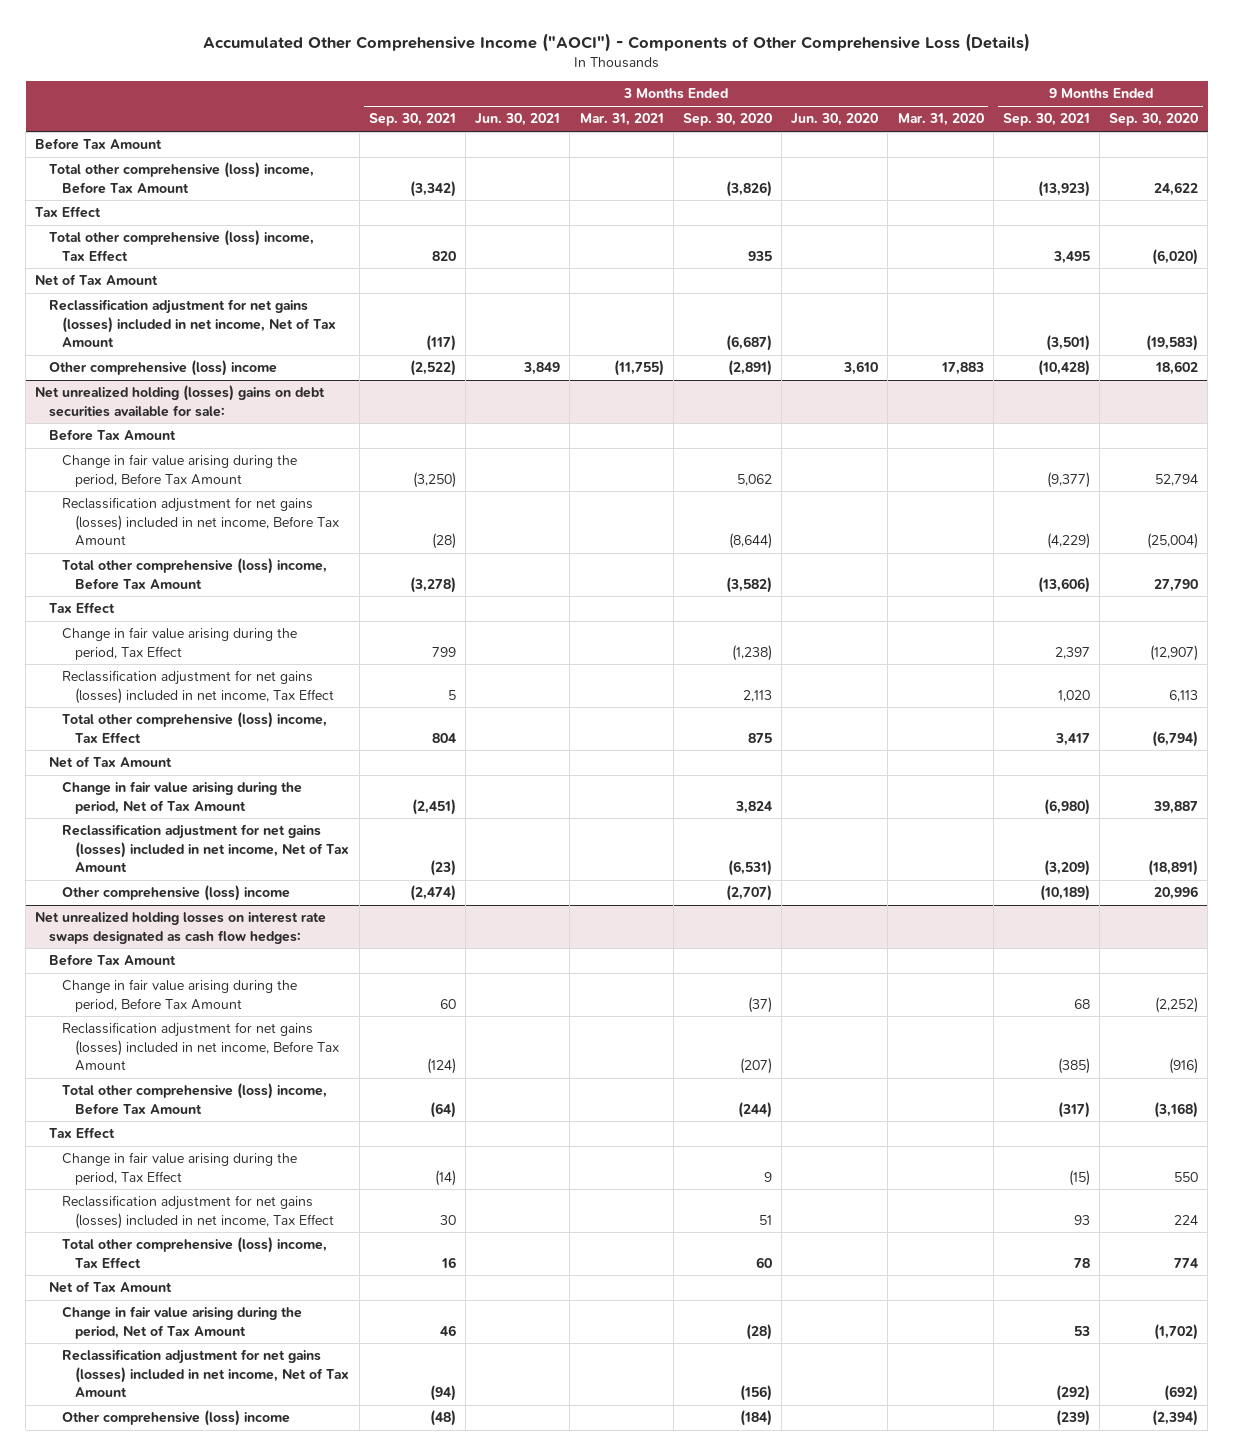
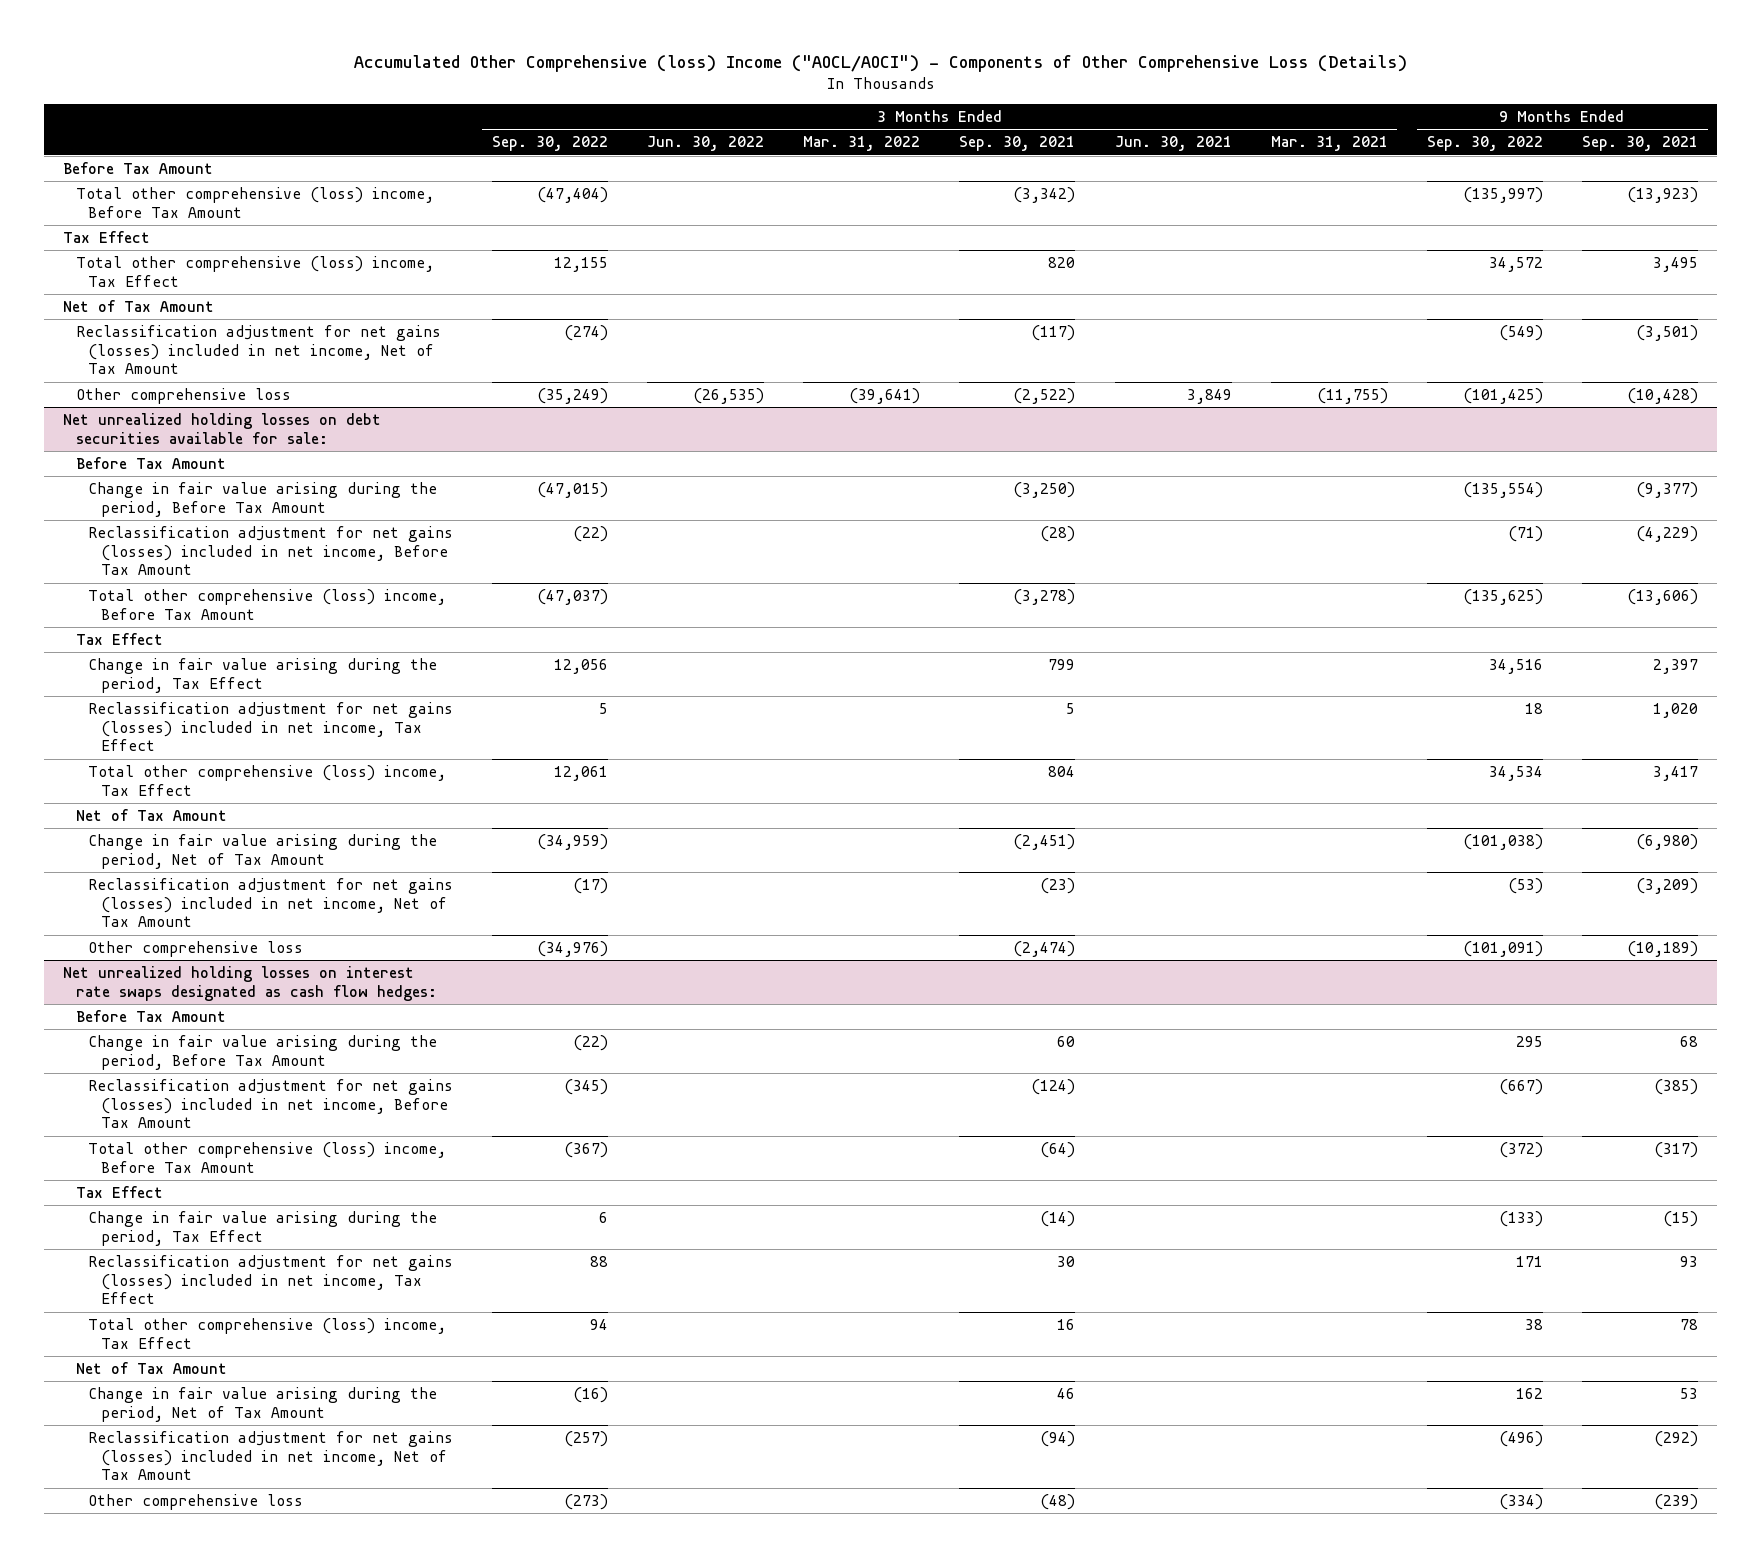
[202,32,1030,52] Accumulated Other Comprehensive Income ("AOCI") - Components of Other Comprehensive Loss (Details) -> [353,54,1407,72] Accumulated Other Comprehensive (loss) Income ("AOCL/AOCI") - Components of Other Comprehensive Loss (Details)
[682,113,772,127] Sep. 30, 2020 -> none
[791,113,879,127] Jun. 30, 2020 -> none
[897,113,984,127] Mar. 31, 2020 -> none
[1109,113,1199,127] Sep. 30, 2020 -> none
none -> [492,136,609,152] Sep. 30, 2022
none -> [647,136,765,152] Jun. 30, 2022
none -> [803,136,921,152] Mar. 31, 2022
none -> [1426,136,1543,152] Sep. 30, 2022
[48,360,277,377] Other comprehensive (loss) income -> [75,388,291,405] Other comprehensive loss
[35,385,326,417] Net unrealized holding (losses) gains on debt securities available for sale: -> [63,413,382,444] Net unrealized holding losses on debt securities available for sale:
[62,885,291,902] Other comprehensive (loss) income -> [88,941,304,958] Other comprehensive loss
[62,1410,291,1427] Other comprehensive (loss) income -> [88,1494,304,1511] Other comprehensive loss

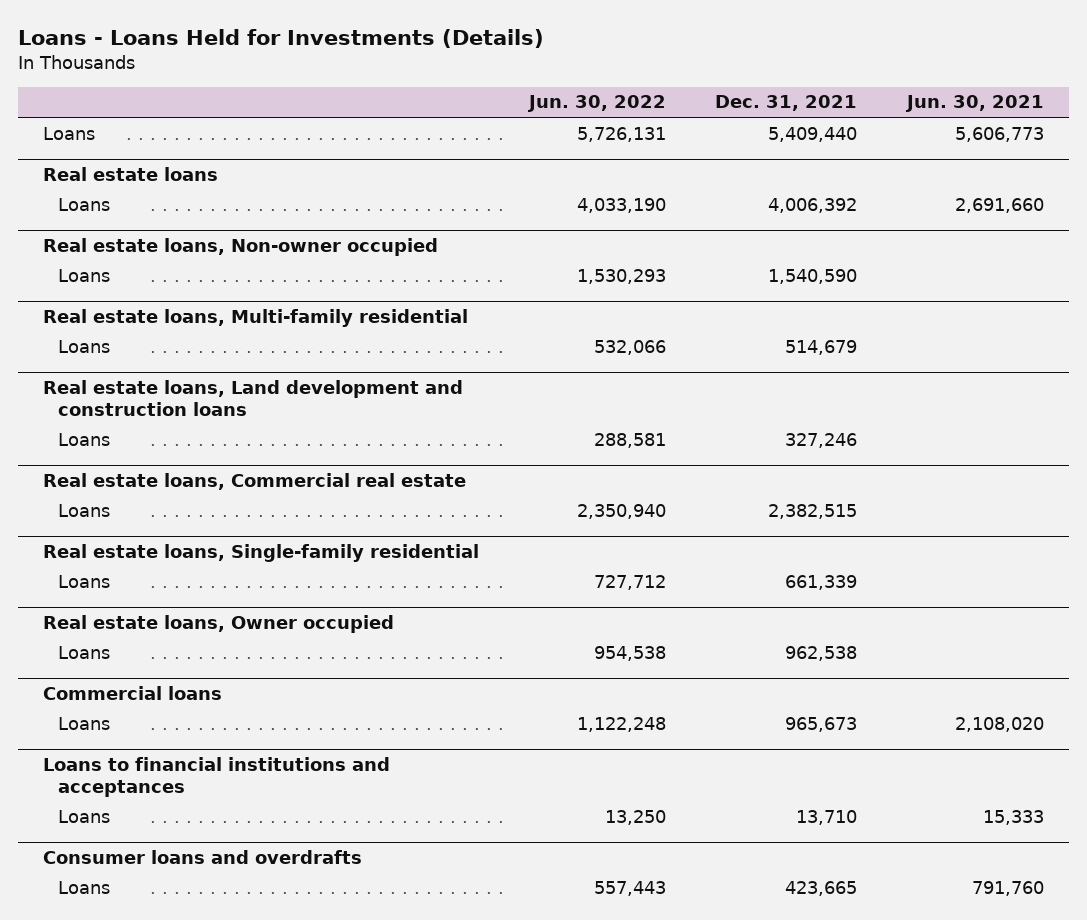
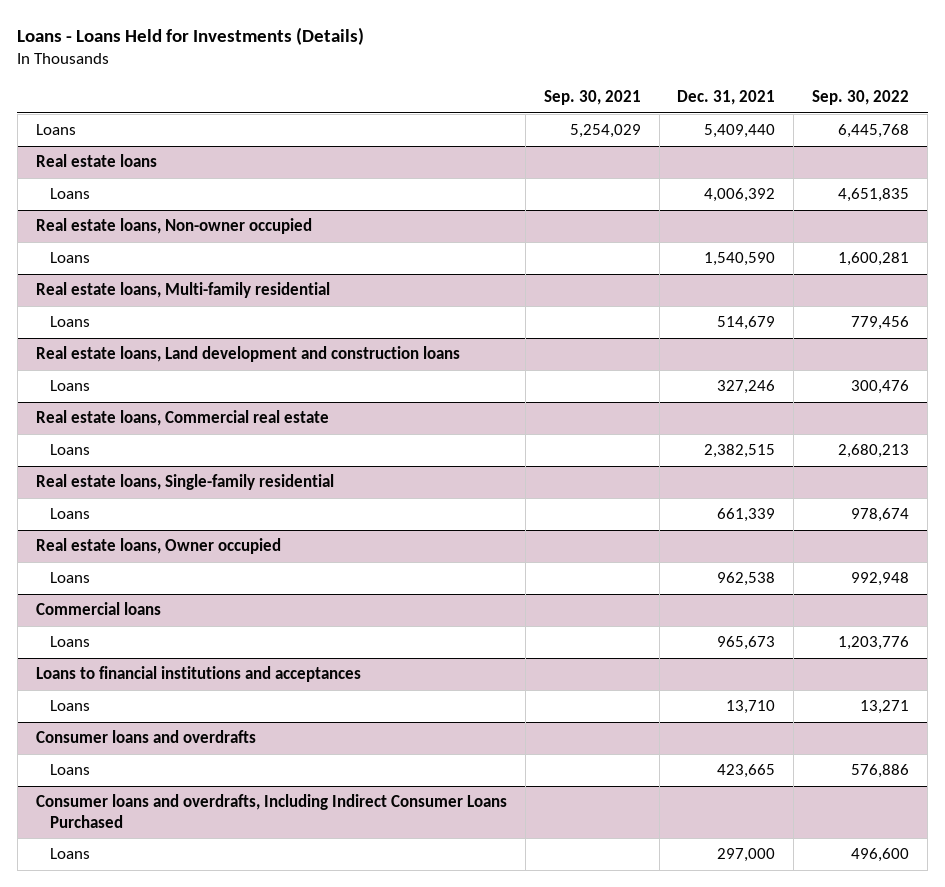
[526,95,666,113] Jun. 30, 2022 -> none
[905,95,1045,113] Jun. 30, 2021 -> none
none -> [543,90,641,106] Sep. 30, 2021
none -> [812,90,910,106] Sep. 30, 2022
none -> [35,794,507,828] Consumer loans and overdrafts, Including Indirect Consumer Loans Purchased
none -> [50,848,91,860] Loans

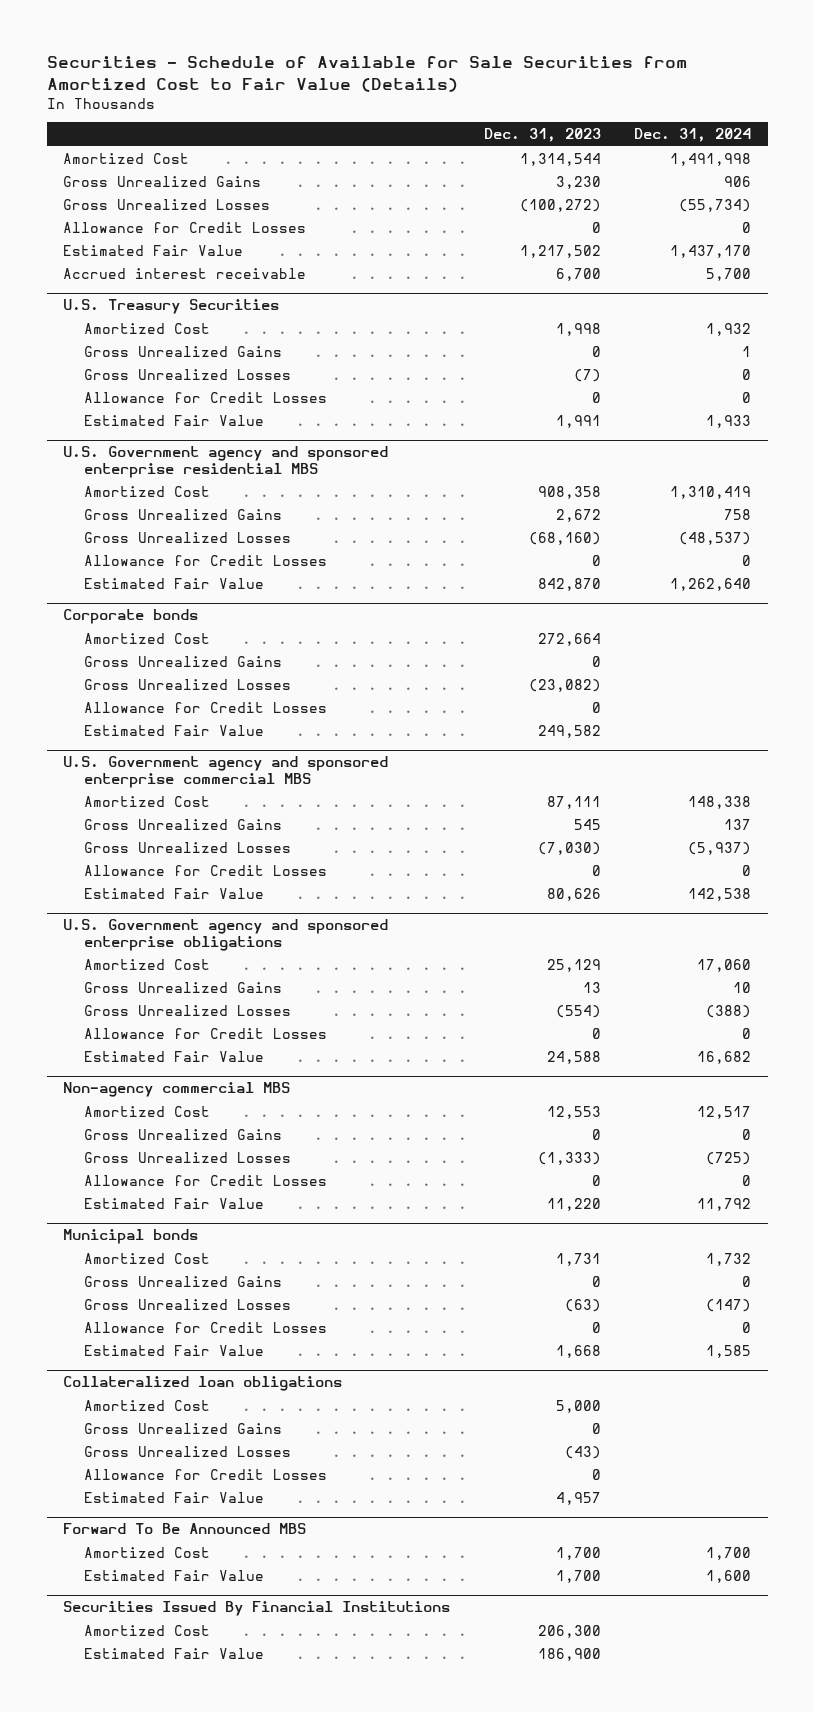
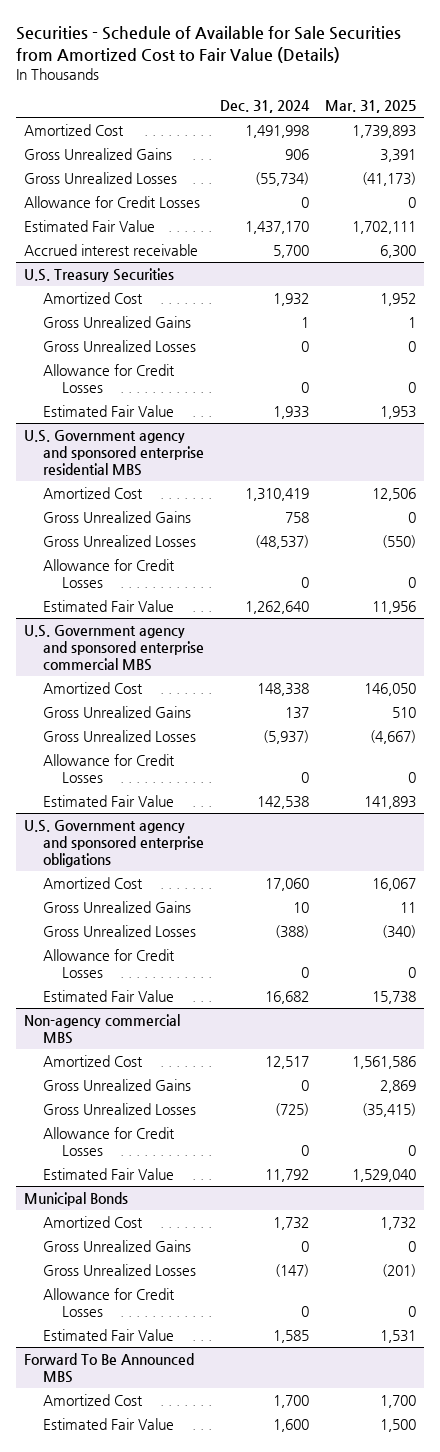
[483,128,601,143] Dec. 31, 2023 -> none
none -> [324,100,416,114] Mar. 31, 2025
[63,609,199,625] Corporate bonds -> none
[83,632,210,644] Amortized Cost -> none
[83,655,282,667] Gross Unrealized Gains -> none
[83,678,291,690] Gross Unrealized Losses -> none
[83,701,327,713] Allowance for Credit Losses -> none
[83,724,264,736] Estimated Fair Value -> none
[63,1229,199,1245] Municipal bonds -> [24,1192,129,1207] Municipal Bonds
[63,1376,343,1392] Collateralized loan obligations -> none
[83,1399,210,1411] Amortized Cost -> none
[83,1422,282,1434] Gross Unrealized Gains -> none
[83,1445,291,1457] Gross Unrealized Losses -> none
[83,1468,327,1480] Allowance for Credit Losses -> none
[83,1491,264,1503] Estimated Fair Value -> none
[63,1601,451,1617] Securities Issued By Financial Institutions -> none
[83,1624,210,1636] Amortized Cost -> none
[83,1647,264,1659] Estimated Fair Value -> none

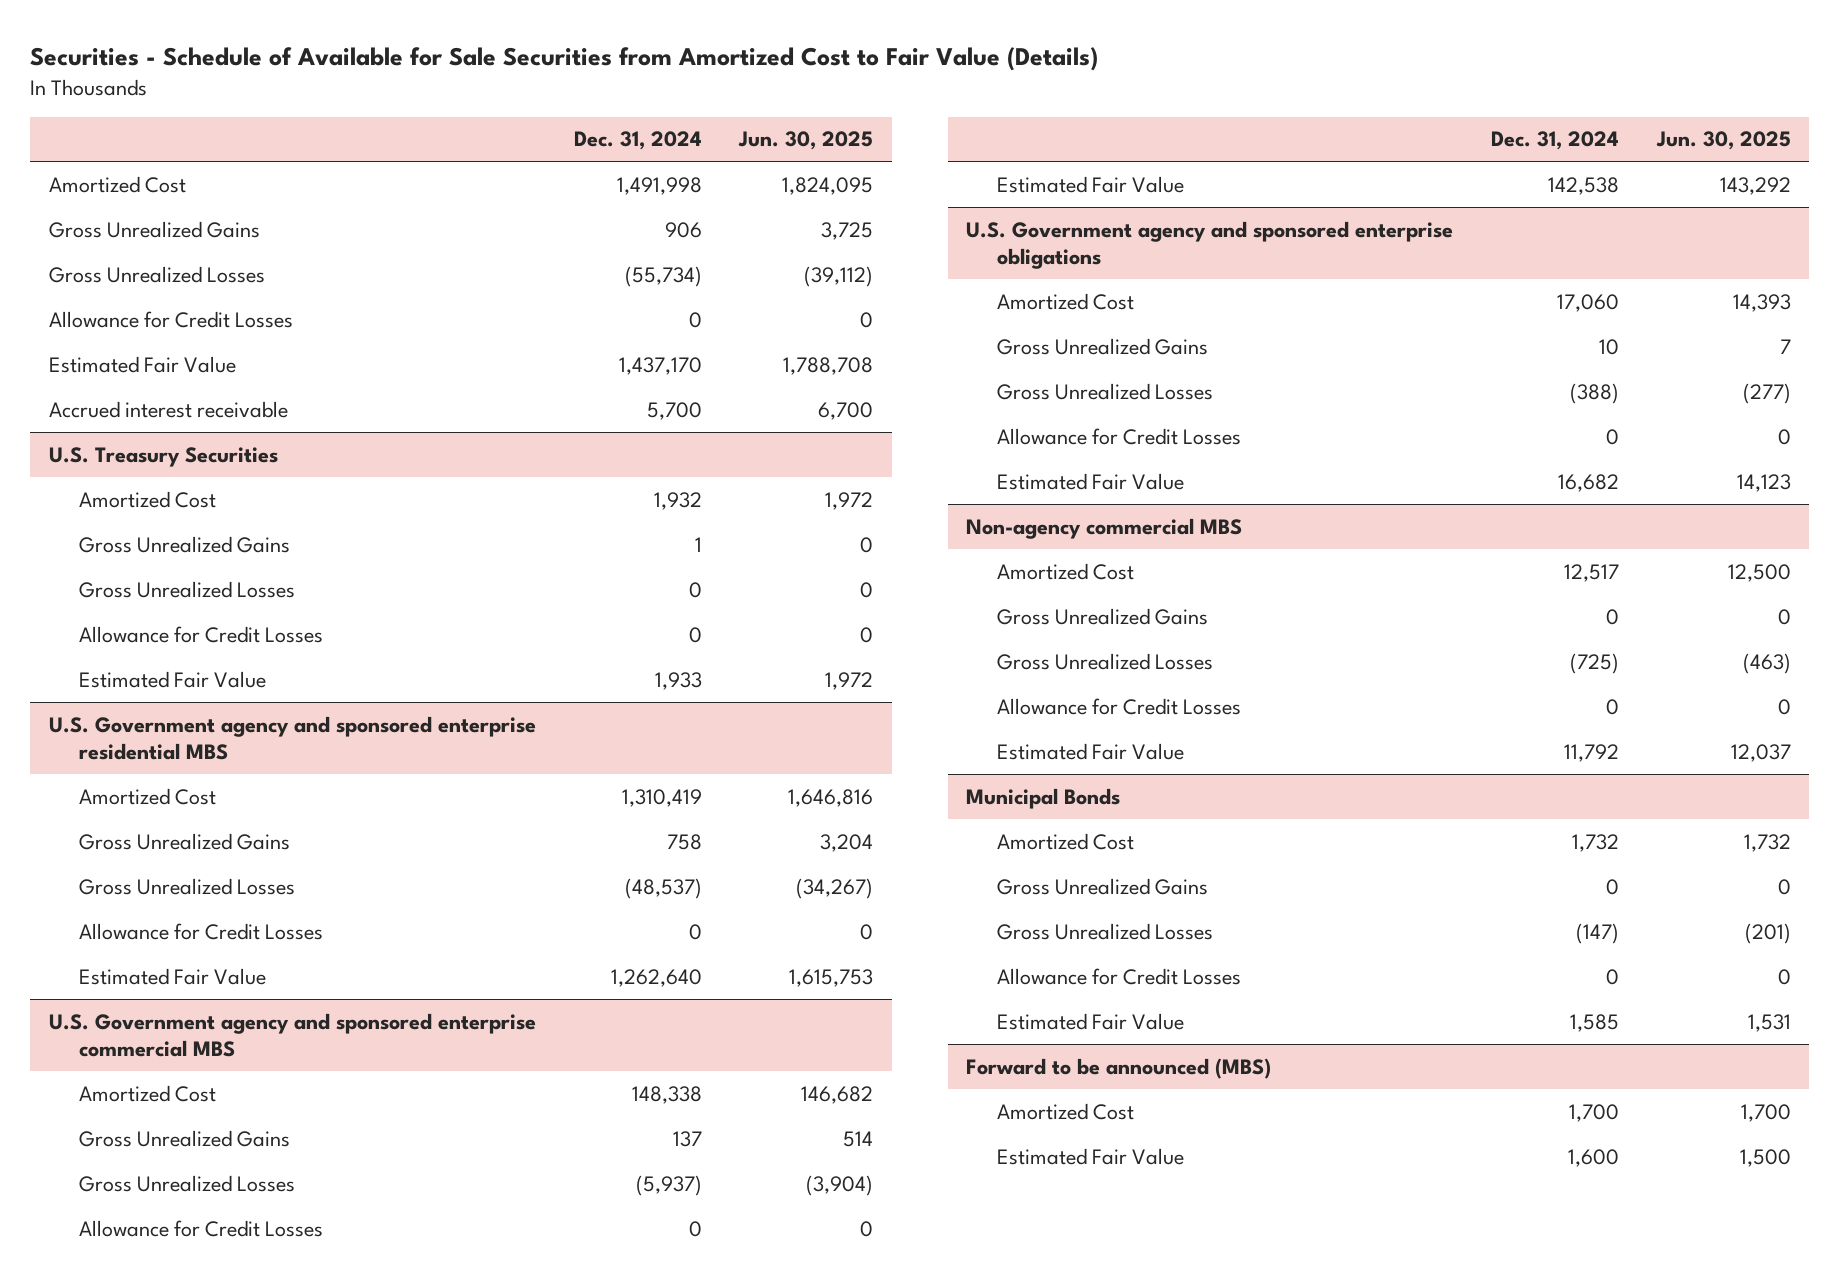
[324,100,416,114] Mar. 31, 2025 -> none
none -> [738,131,874,151] Jun. 30, 2025
[24,1353,195,1383] Forward To Be Announced MBS -> [966,1057,1272,1079] Forward to be announced (MBS)

